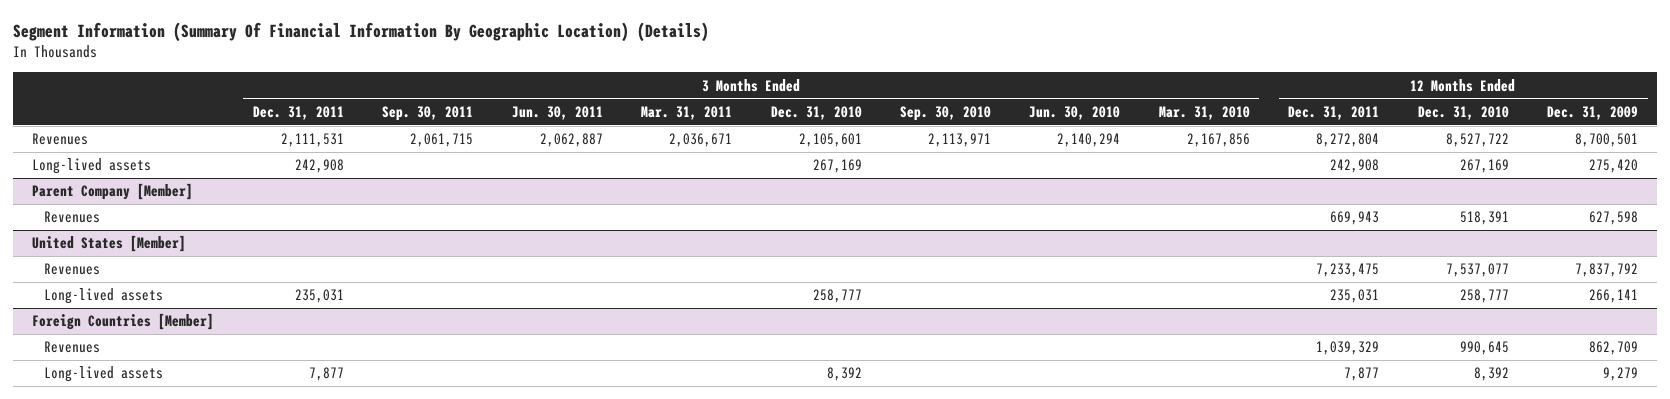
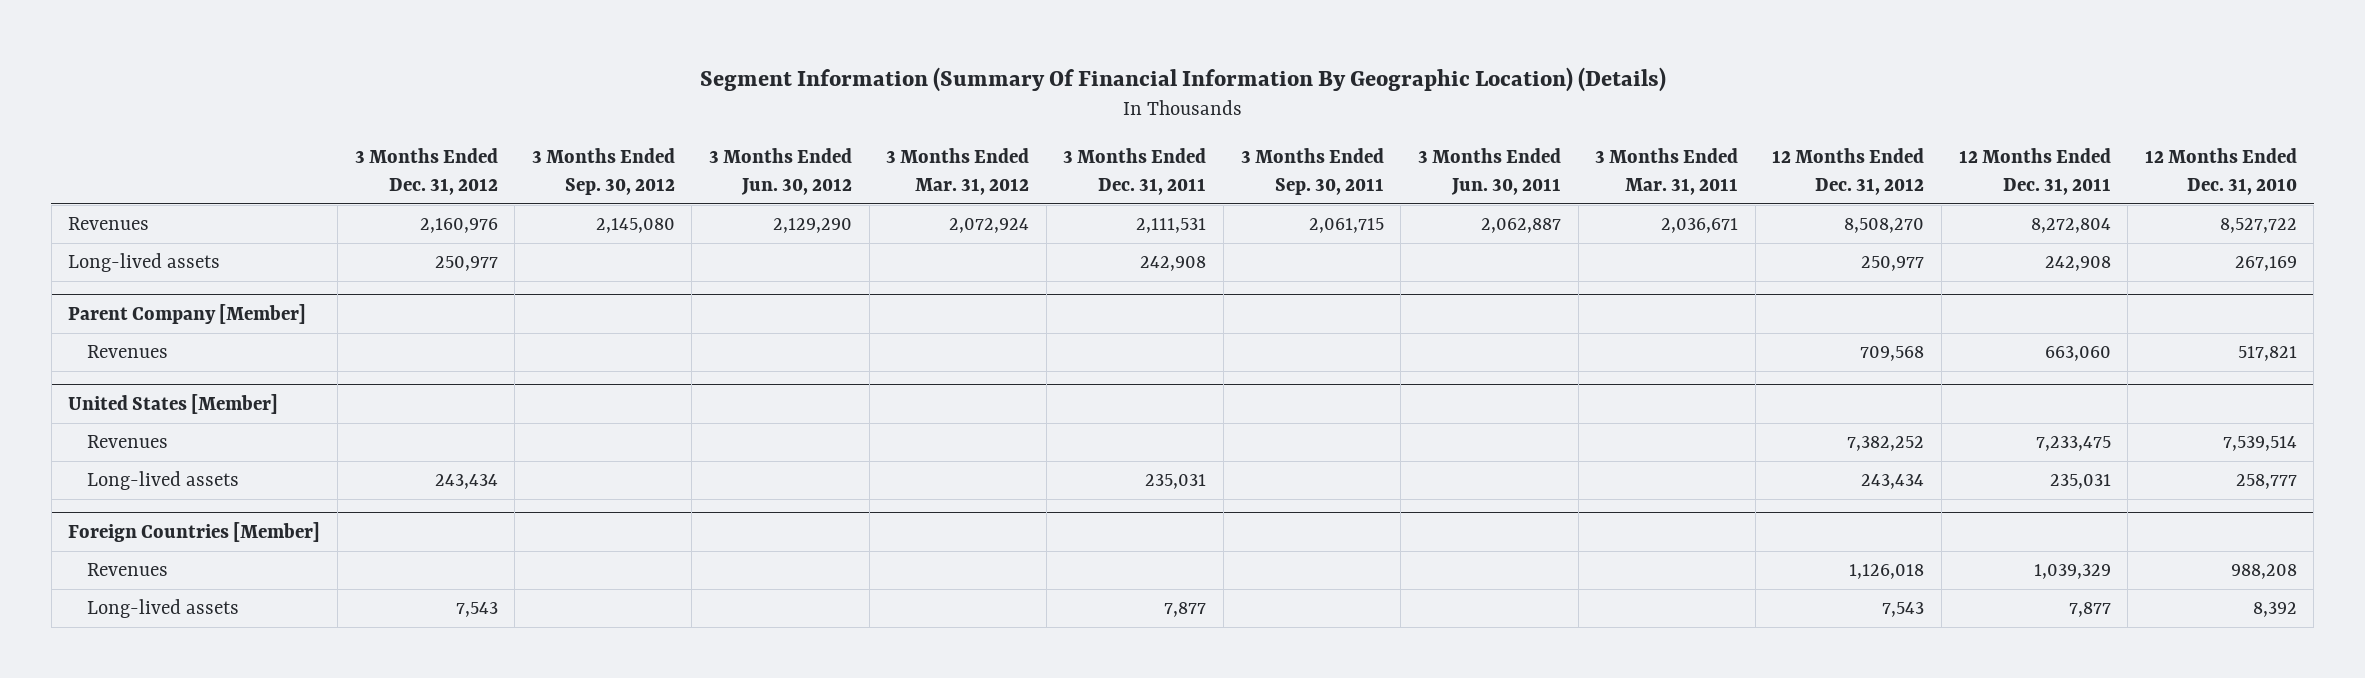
[770,105,862,120] Dec. 31, 2010 -> none
[899,105,991,121] Sep. 30, 2010 -> none
[1029,105,1121,120] Jun. 30, 2010 -> none
[1158,105,1250,120] Mar. 31, 2010 -> none
[1547,105,1639,120] Dec. 31, 2009 -> none
none -> [354,147,498,195] 3 Months Ended Dec. 31, 2012
none -> [531,147,675,195] 3 Months Ended Sep. 30, 2012
none -> [709,147,853,195] 3 Months Ended Jun. 30, 2012
none -> [886,147,1030,195] 3 Months Ended Mar. 31, 2012
none -> [1772,147,1925,195] 12 Months Ended Dec. 31, 2012
[1330,211,1380,226] 669,943 -> [2044,346,2111,362] 663,060
[1459,211,1509,226] 518,391 -> [2237,346,2297,362] 517,821
[1445,263,1509,278] 7,537,077 -> [2222,436,2297,452] 7,539,514
[1459,341,1509,356] 990,645 -> [2230,564,2297,580] 988,208

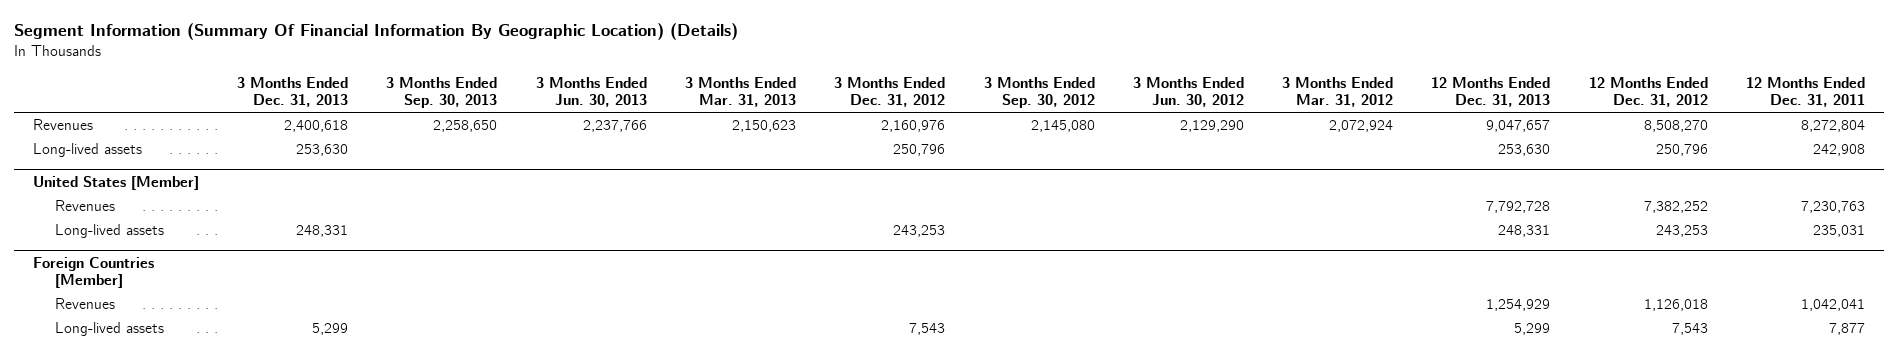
[1063,147,1207,195] 3 Months Ended Dec. 31, 2011 -> none
[1240,147,1384,195] 3 Months Ended Sep. 30, 2011 -> none
[1417,147,1561,195] 3 Months Ended Jun. 30, 2011 -> none
[1595,147,1739,195] 3 Months Ended Mar. 31, 2011 -> none
[2144,147,2297,195] 12 Months Ended Dec. 31, 2010 -> none
none -> [237,77,349,108] 3 Months Ended Dec. 31, 2013
none -> [386,77,498,109] 3 Months Ended Sep. 30, 2013
none -> [535,77,647,108] 3 Months Ended Jun. 30, 2013
none -> [684,77,796,108] 3 Months Ended Mar. 31, 2013
none -> [1431,77,1551,108] 12 Months Ended Dec. 31, 2013
[68,304,307,325] Parent Company [Member] -> none
[86,345,168,359] Revenues -> none
[434,256,498,272] 250,977 -> [893,144,946,157] 250,796
[1861,256,1925,272] 250,977 -> [1655,144,1708,157] 250,796
[2035,436,2111,452] 7,233,475 -> [1801,201,1866,214] 7,230,763
[434,474,498,490] 243,434 -> [893,225,946,238] 243,253
[1861,474,1925,490] 243,434 -> [1655,225,1708,238] 243,253
[2033,564,2111,580] 1,039,329 -> [1801,299,1866,312] 1,042,041

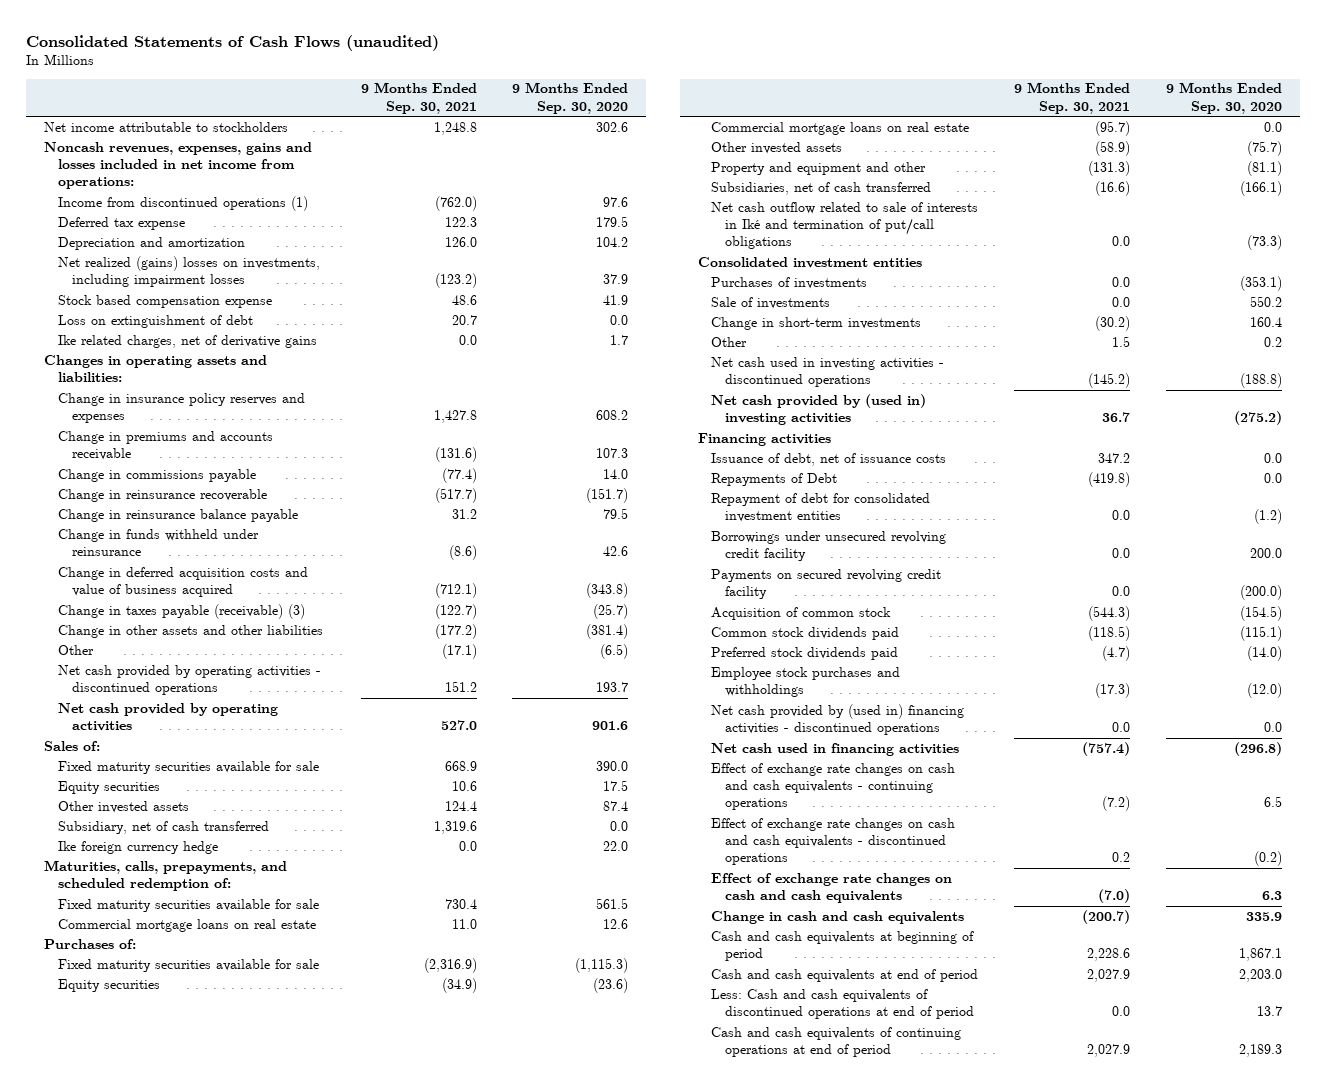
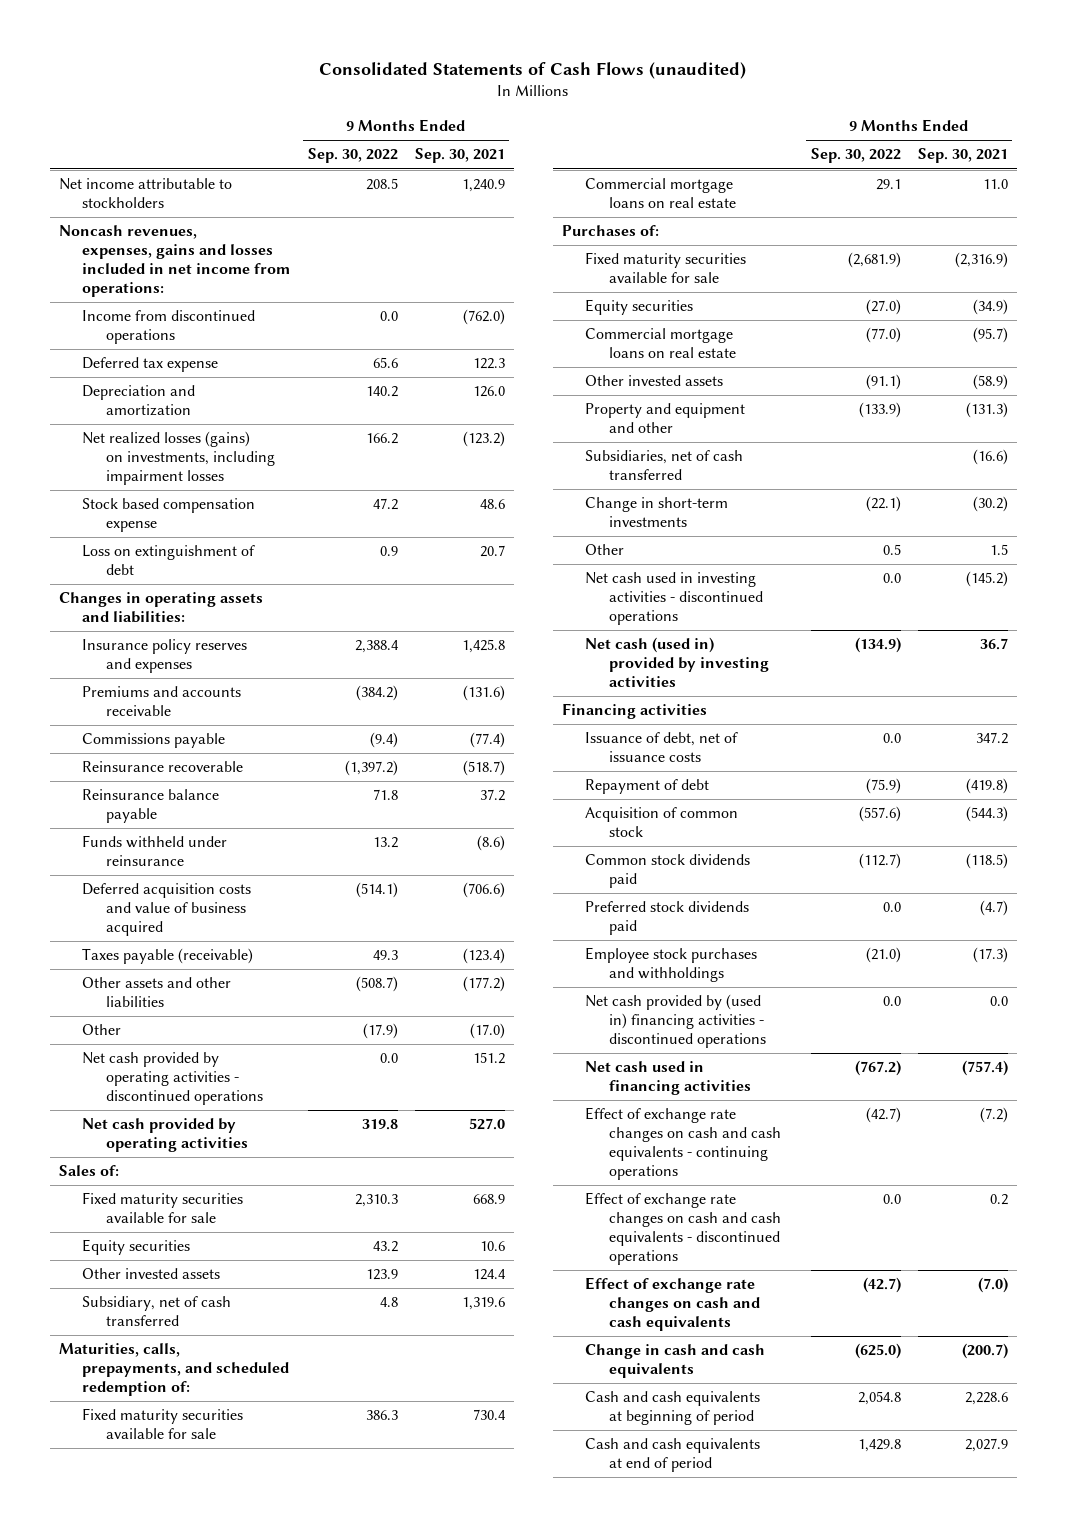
[512,82,629,114] 9 Months Ended Sep. 30, 2020 -> none
none -> [307,148,398,164] Sep. 30, 2022
[433,121,477,135] 1,248.8 -> [462,179,506,193] 1,240.9
[57,195,308,211] Income from discontinued operations (1) -> [82,310,256,345] Income from discontinued operations
[57,255,320,288] Net realized (gains) losses on investments, including impairment losses -> [82,431,276,486] Net realized losses (gains) on investments, including impairment losses
[57,334,317,348] Ike related charges, net of derivative gains -> none
[57,392,305,424] Change in insurance policy reserves and expenses -> [82,639,248,674] Insurance policy reserves and expenses
[433,410,477,424] 1,427.8 -> [462,639,506,654] 1,425.8
[57,430,273,461] Change in premiums and accounts receivable -> [82,686,242,717] Premiums and accounts receivable
[57,468,256,482] Change in commissions payable -> [82,733,226,749] Commissions payable
[57,488,267,502] Change in reinsurance recoverable -> [82,761,244,773] Reinsurance recoverable
[434,487,477,503] (517.7) -> [463,760,506,777] (518.7)
[57,508,298,522] Change in reinsurance balance payable -> [82,789,220,824] Reinsurance balance payable
[451,508,477,519] 31.2 -> [480,789,506,802] 37.2
[57,528,259,557] Change in funds withheld under reinsurance -> [82,835,228,867] Funds withheld under reinsurance
[57,566,308,598] Change in deferred acquisition costs and value of business acquired -> [82,883,252,937] Deferred acquisition costs and value of business acquired
[434,583,477,599] (712.1) -> [463,882,506,899] (706.6)
[57,603,305,619] Change in taxes payable (receivable) (3) -> [82,948,254,965] Taxes payable (receivable)
[434,603,477,619] (122.7) -> [463,948,506,965] (123.4)
[57,624,323,638] Change in other assets and other liabilities -> [82,977,232,1008] Other assets and other liabilities
[441,643,477,659] (17.1) -> [470,1023,506,1040] (17.0)
[57,840,218,854] Ike foreign currency hedge -> none
[711,201,979,250] Net cash outflow related to sale of interests in Iké and termination of put/call obligations -> none
[697,256,922,268] Consolidated investment entities -> none
[711,276,868,289] Purchases of investments -> none
[711,296,831,309] Sale of investments -> none
[711,393,927,426] Net cash provided by (used in) investing activities -> [585,637,769,688] Net cash (used in) provided by investing activities
[711,492,931,523] Repayment of debt for consolidated investment entities -> none
[711,530,947,562] Borrowings under unsecured revolving credit facility -> none
[711,568,942,600] Payments on secured revolving credit facility -> none
[711,472,838,486] Repayments of Debt -> [585,779,710,795] Repayment of debt
[711,988,975,1020] Less: Cash and cash equivalents of discontinued operations at end of period -> none
[711,1026,962,1058] Cash and cash equivalents of continuing operations at end of period -> none

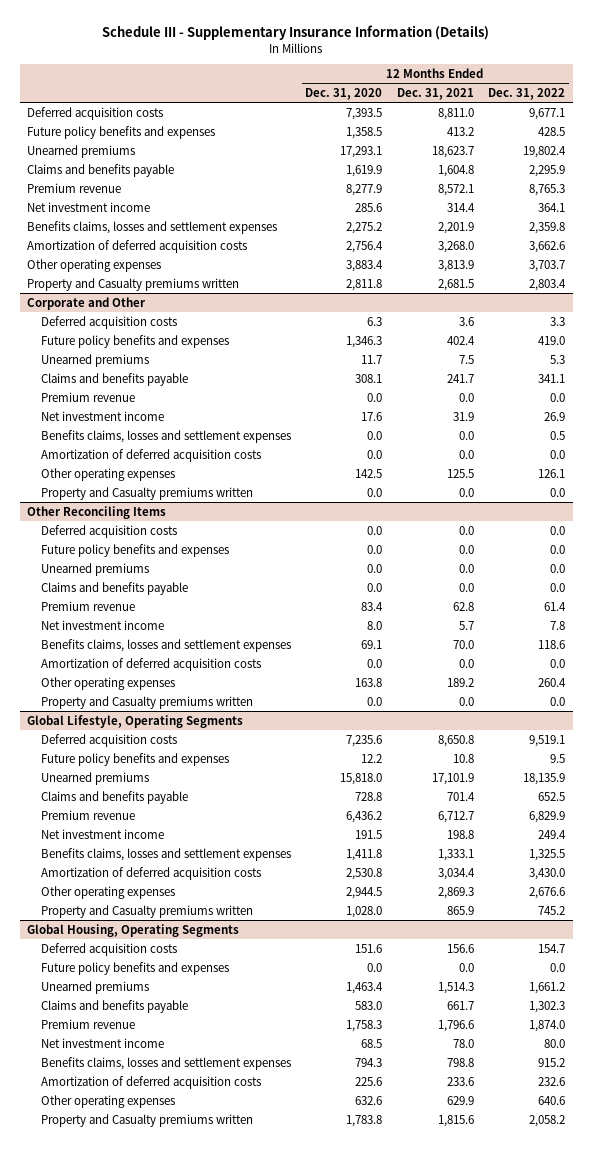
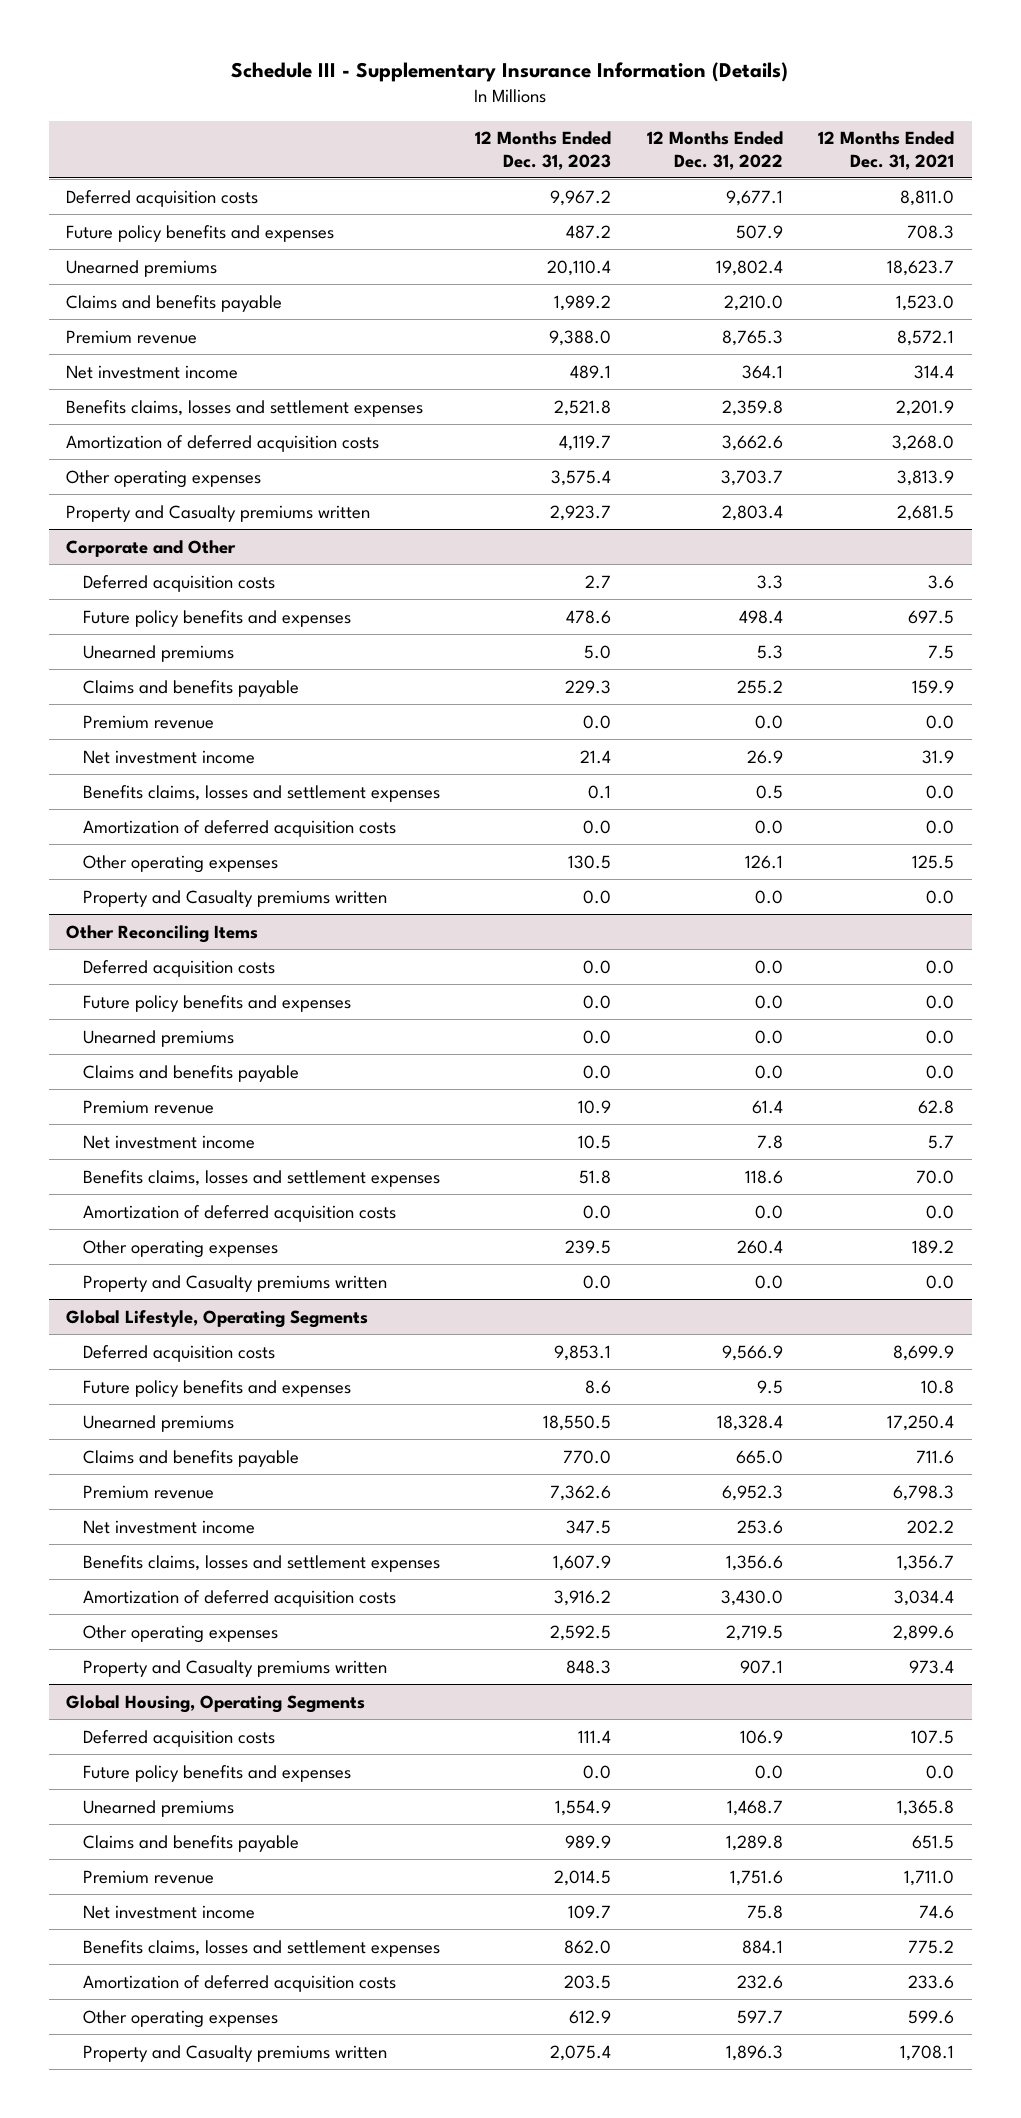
[305,87,383,100] Dec. 31, 2020 -> none
none -> [475,131,612,170] 12 Months Ended Dec. 31, 2023
[446,126,474,136] 413.2 -> [907,224,955,239] 708.3
[538,126,566,136] 428.5 -> [735,224,783,239] 507.9
[437,164,474,177] 1,604.8 -> [896,294,955,311] 1,523.0
[529,164,566,177] 2,295.9 -> [723,294,783,311] 2,210.0
[446,335,475,345] 402.4 -> [908,609,955,624] 697.5
[538,335,566,345] 419.0 -> [738,609,783,624] 498.4
[446,373,474,383] 241.7 -> [912,679,955,694] 159.9
[538,373,566,383] 341.1 -> [736,679,783,694] 255.2
[437,734,474,747] 8,650.8 -> [893,1344,955,1361] 8,699.9
[529,734,566,747] 9,519.1 -> [721,1344,783,1361] 9,566.9
[431,772,474,785] 17,101.9 -> [887,1414,955,1431] 17,250.4
[523,772,566,785] 18,135.9 -> [716,1414,783,1431] 18,328.4
[446,791,475,801] 701.4 -> [916,1449,955,1464] 711.6
[538,791,566,801] 652.5 -> [735,1449,783,1464] 665.0
[437,810,474,823] 6,712.7 -> [893,1484,955,1501] 6,798.3
[529,810,566,823] 6,829.9 -> [721,1484,783,1501] 6,952.3
[446,829,474,839] 198.8 -> [907,1519,955,1534] 202.2
[538,829,567,839] 249.4 -> [736,1519,783,1534] 253.6
[437,848,474,861] 1,333.1 -> [897,1554,955,1571] 1,356.7
[529,848,566,861] 1,325.5 -> [725,1554,783,1571] 1,356.6
[437,886,474,899] 2,869.3 -> [893,1624,955,1641] 2,899.6
[529,886,566,899] 2,676.6 -> [725,1624,783,1641] 2,719.5
[446,905,474,915] 865.9 -> [909,1659,955,1674] 973.4
[538,905,566,915] 745.2 -> [739,1659,783,1674] 907.1
[446,943,474,953] 156.6 -> [911,1729,955,1744] 107.5
[538,943,566,953] 154.7 -> [739,1729,783,1744] 106.9
[437,981,474,994] 1,514.3 -> [897,1799,955,1816] 1,365.8
[529,981,566,994] 1,661.2 -> [726,1799,783,1816] 1,468.7
[446,1000,474,1010] 661.7 -> [912,1834,955,1849] 651.5
[529,1000,566,1013] 1,302.3 -> [725,1834,783,1851] 1,289.8
[437,1019,474,1032] 1,796.6 -> [904,1869,955,1886] 1,711.0
[529,1019,566,1032] 1,874.0 -> [729,1869,783,1886] 1,751.6
[452,1038,474,1048] 78.0 -> [919,1904,955,1919] 74.6
[544,1038,566,1048] 80.0 -> [746,1904,783,1919] 75.8
[446,1057,474,1067] 798.8 -> [908,1939,955,1954] 775.2
[538,1057,566,1067] 915.2 -> [741,1939,783,1954] 884.1
[446,1095,474,1105] 629.9 -> [908,2009,955,2024] 599.6
[538,1095,566,1105] 640.6 -> [736,2009,783,2024] 597.7
[437,1114,474,1127] 1,815.6 -> [900,2044,955,2061] 1,708.1
[529,1114,566,1127] 2,058.2 -> [725,2044,783,2061] 1,896.3

